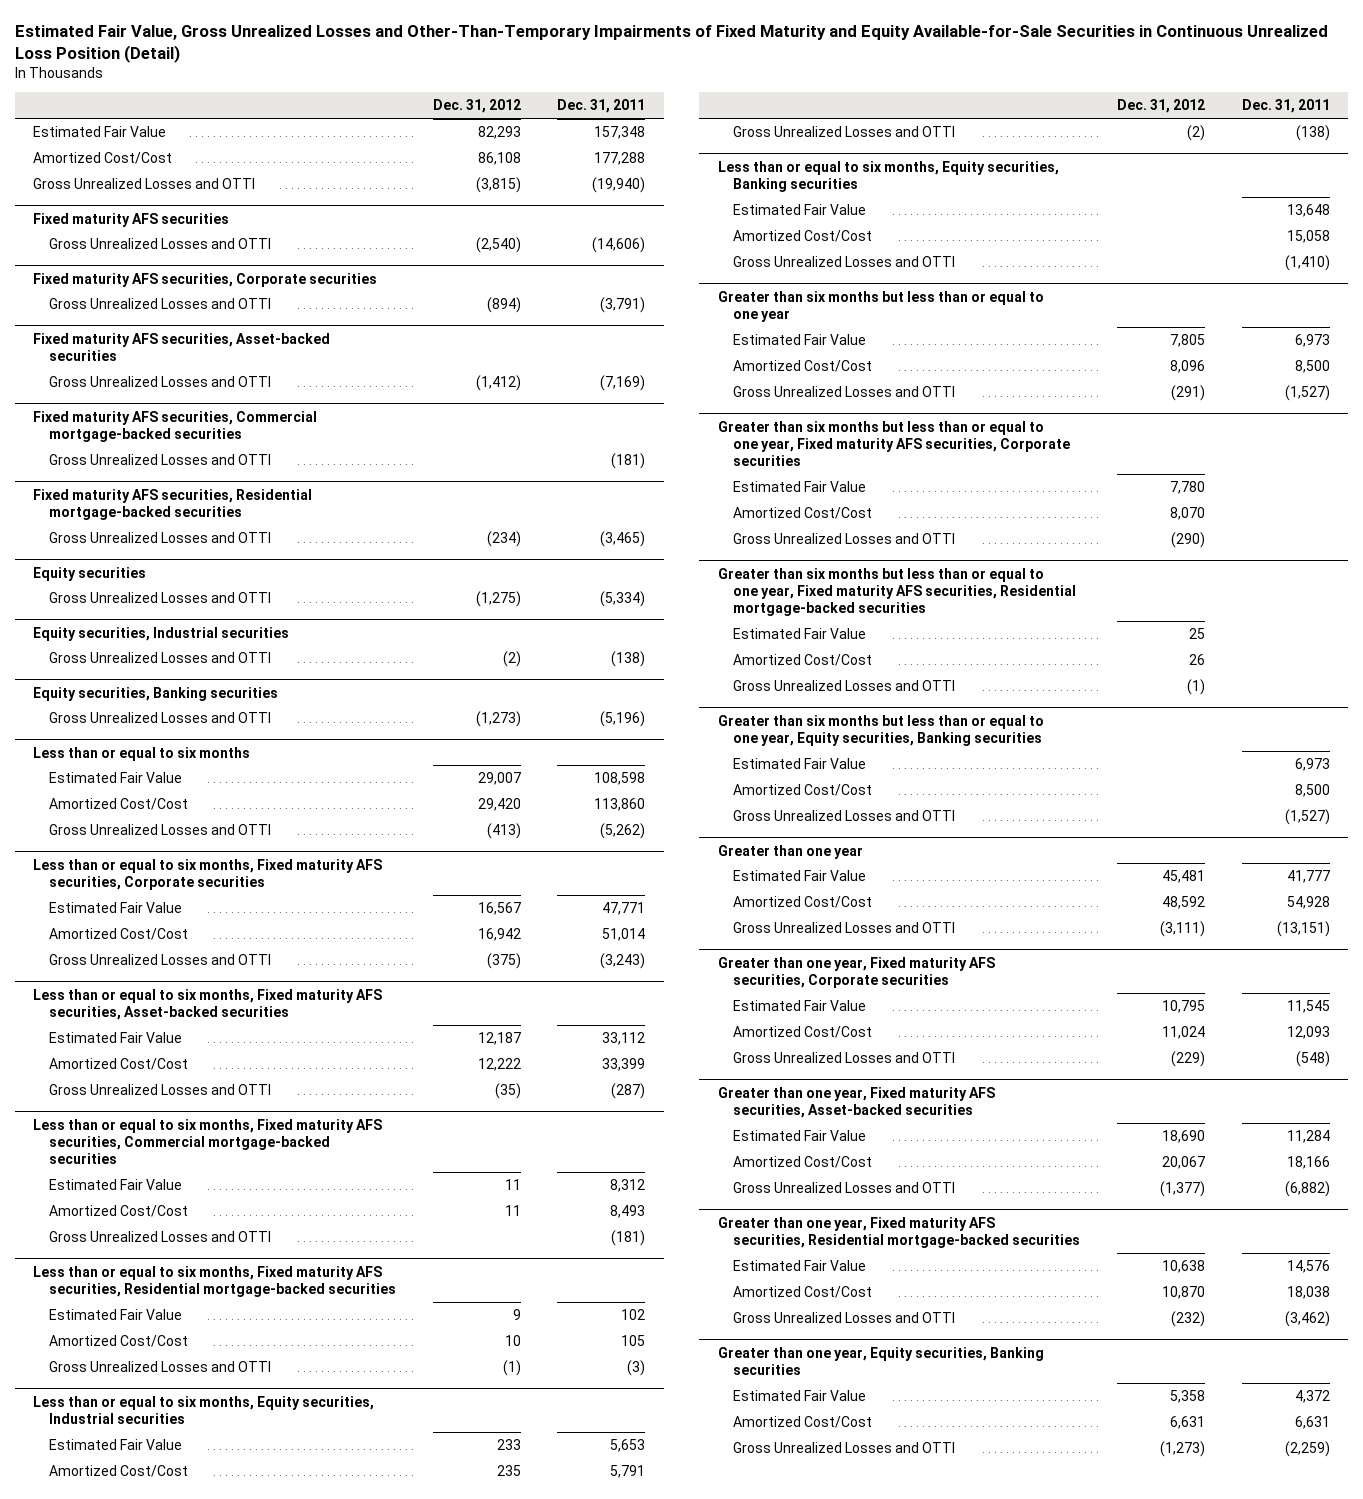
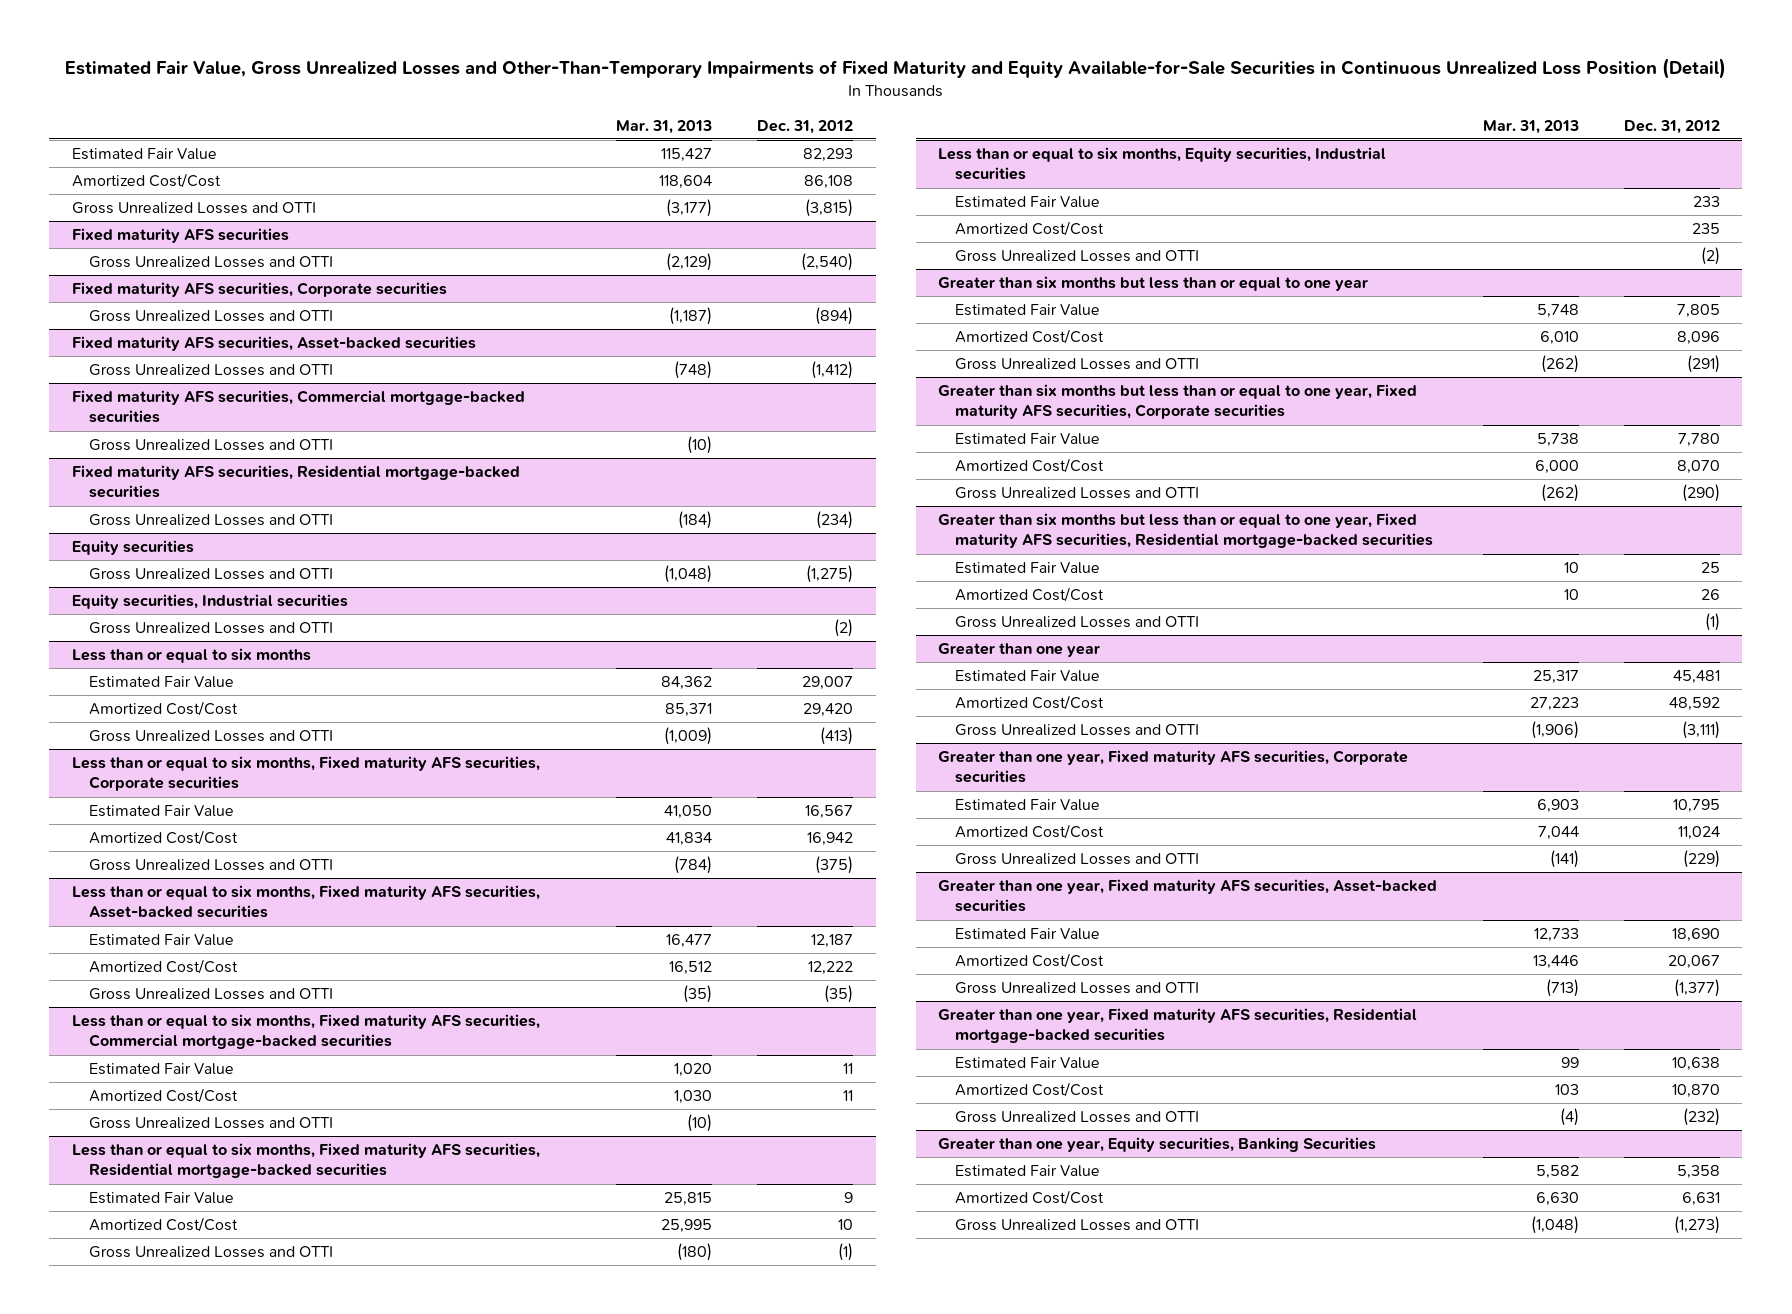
[557,99,646,114] Dec. 31, 2011 -> none
none -> [616,119,713,134] Mar. 31, 2013
[33,686,279,701] Equity securities, Banking securities -> none
[48,711,271,723] Gross Unrealized Losses and OTTI -> none
[717,160,1059,192] Less than or equal to six months, Equity securities, Banking securities -> none
[733,203,867,215] Estimated Fair Value -> none
[733,229,873,242] Amortized Cost/Cost -> none
[733,255,956,267] Gross Unrealized Losses and OTTI -> none
[717,714,1044,746] Greater than six months but less than or equal to one year, Equity securities, Banking securities -> none
[733,757,867,769] Estimated Fair Value -> none
[733,783,873,796] Amortized Cost/Cost -> none
[733,809,956,821] Gross Unrealized Losses and OTTI -> none
[717,1346,1044,1375] Greater than one year, Equity securities, Banking securities -> [938,1137,1377,1153] Greater than one year, Equity securities, Banking Securities

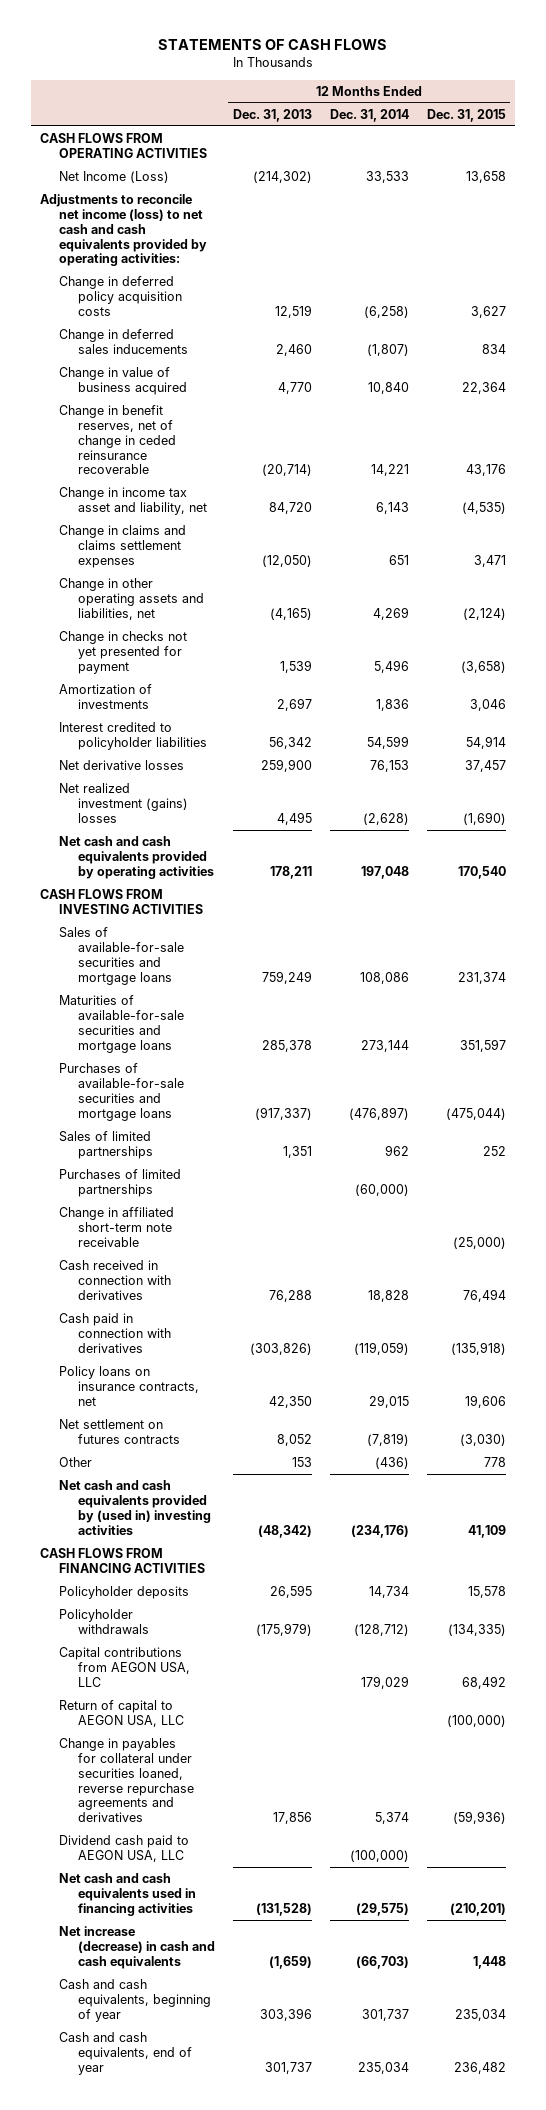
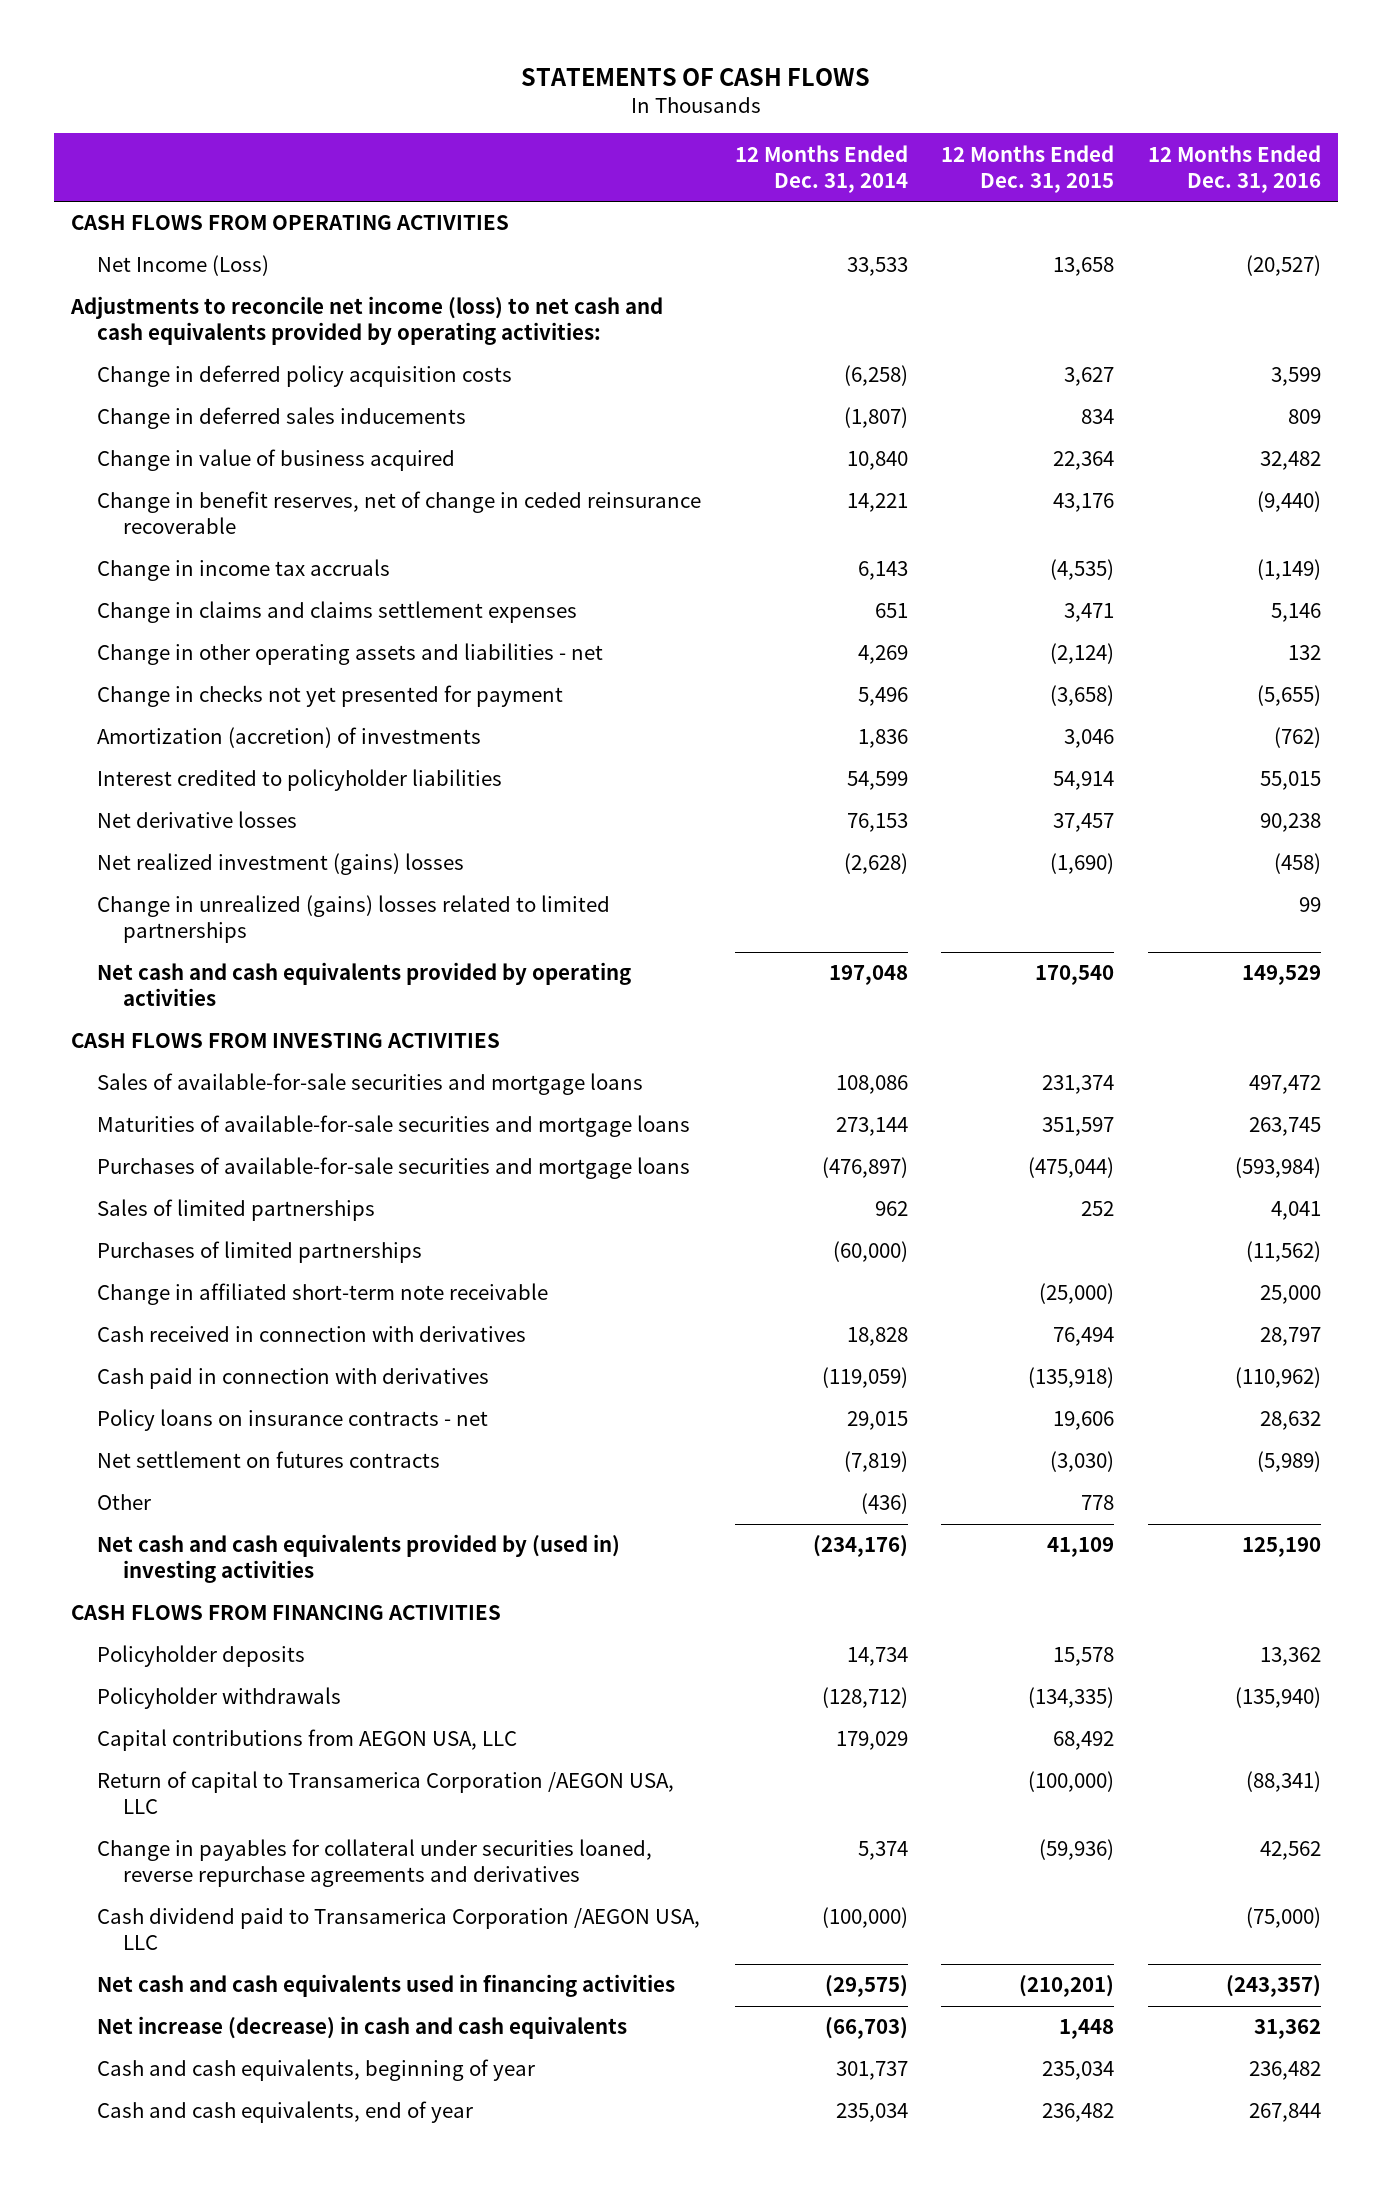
[232,108,312,122] Dec. 31, 2013 -> none
none -> [1147,144,1321,193] 12 Months Ended Dec. 31, 2016
[58,487,207,515] Change in income tax asset and liability, net -> [96,559,390,582] Change in income tax accruals
[58,578,204,620] Change in other operating assets and liabilities, net -> [96,643,603,666] Change in other operating assets and liabilities - net
[58,684,152,709] Amortization of investments -> [96,727,481,749] Amortization (accretion) of investments
none -> [96,895,610,944] Change in unrealized (gains) losses related to limited partnerships
[58,1366,199,1406] Policy loans on insurance contracts, net -> [96,1409,488,1432] Policy loans on insurance contracts - net
[58,1700,184,1727] Return of capital to AEGON USA, LLC -> [96,1771,674,1815] Return of capital to Transamerica Corporation /AEGON USA, LLC
[58,1835,189,1862] Dividend cash paid to AEGON USA, LLC -> [96,1908,700,1951] Cash dividend paid to Transamerica Corporation /AEGON USA, LLC

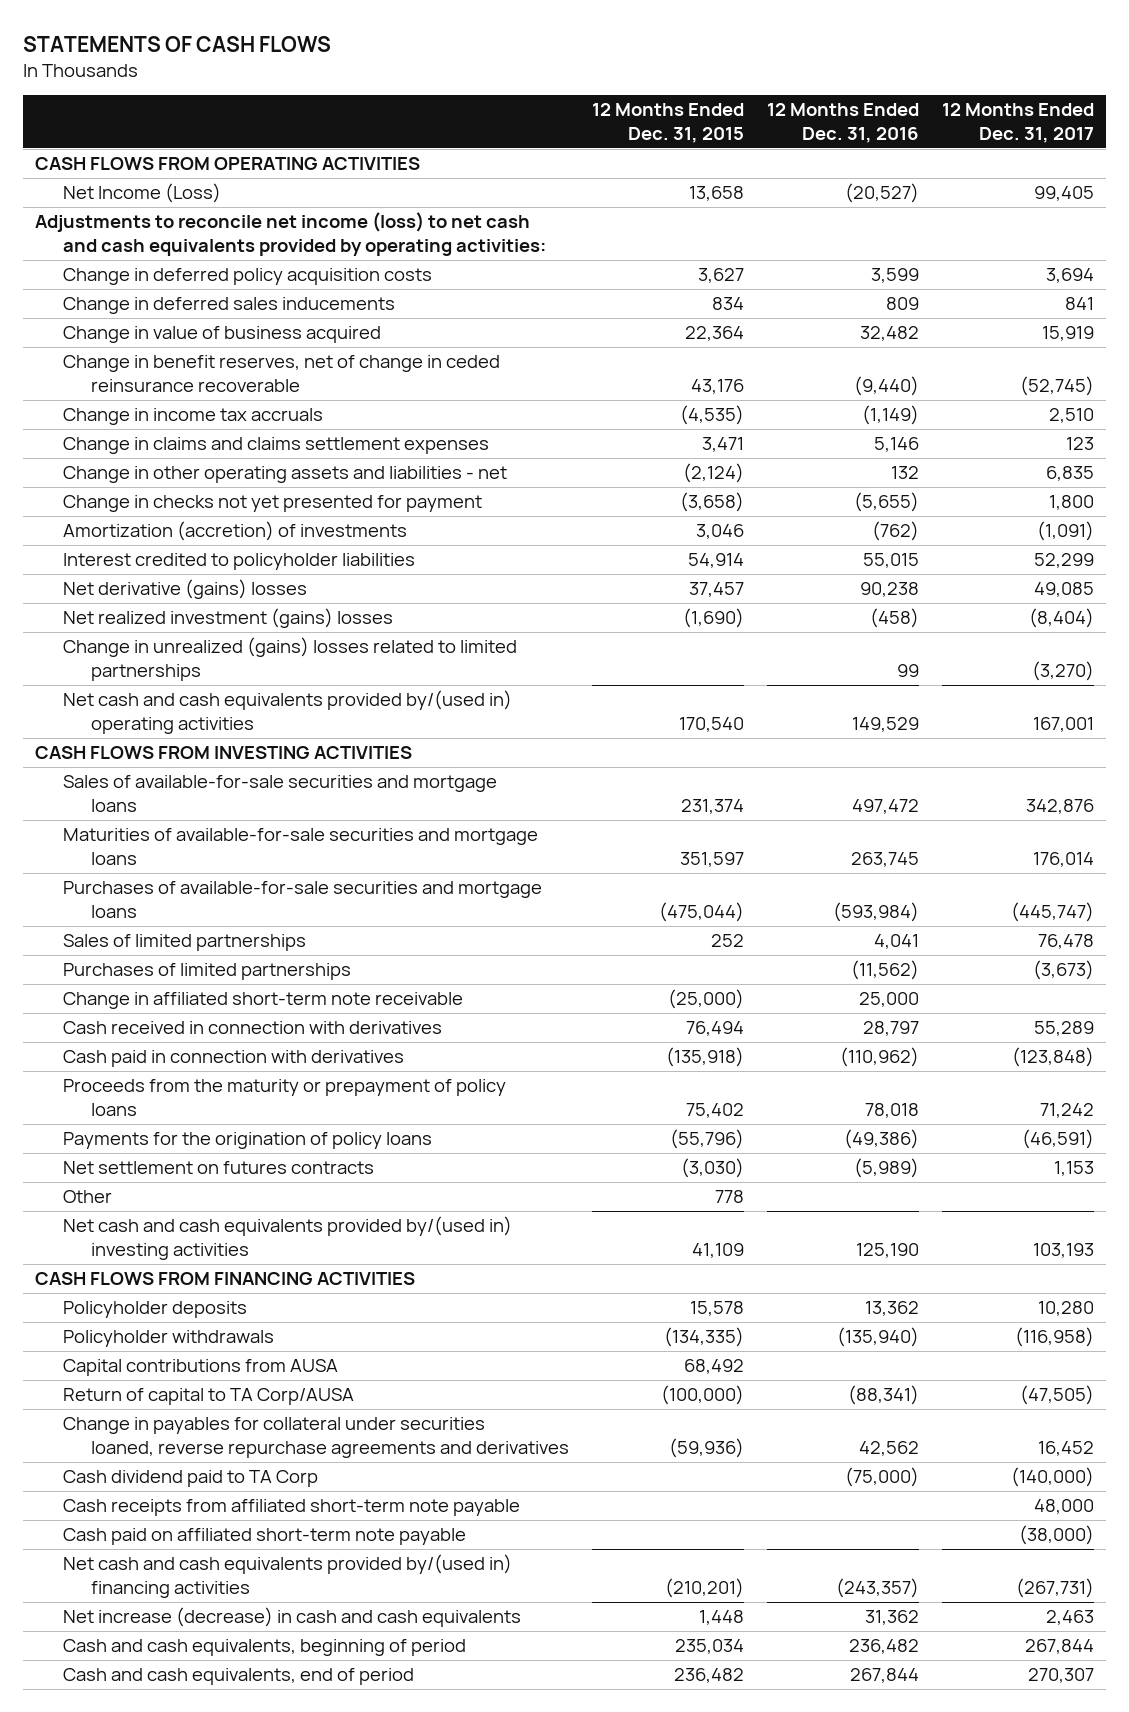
[734,144,908,193] 12 Months Ended Dec. 31, 2014 -> none
none -> [942,103,1095,143] 12 Months Ended Dec. 31, 2017
[96,811,297,829] Net derivative losses -> [62,579,307,600] Net derivative (gains) losses
[96,962,631,1007] Net cash and cash equivalents provided by operating activities -> [62,690,512,734] Net cash and cash equivalents provided by/(used in) operating activities
[96,1409,488,1432] Policy loans on insurance contracts - net -> none
none -> [62,1079,506,1116] Proceeds from the maturity or prepayment of policy loans
none -> [62,1132,432,1150] Payments for the origination of policy loans
[96,1534,620,1584] Net cash and cash equivalents provided by (used in) investing activities -> [62,1216,512,1260] Net cash and cash equivalents provided by/(used in) investing activities
[96,1729,517,1752] Capital contributions from AEGON USA, LLC -> [62,1359,338,1377] Capital contributions from AUSA
[96,1771,674,1815] Return of capital to Transamerica Corporation /AEGON USA, LLC -> [62,1388,354,1406] Return of capital to TA Corp/AUSA
[96,1908,700,1951] Cash dividend paid to Transamerica Corporation /AEGON USA, LLC -> [62,1470,318,1488] Cash dividend paid to TA Corp
none -> [62,1499,520,1517] Cash receipts from affiliated short-term note payable
none -> [62,1528,466,1546] Cash paid on affiliated short-term note payable
[96,1974,675,1998] Net cash and cash equivalents used in financing activities -> [62,1554,512,1598] Net cash and cash equivalents provided by/(used in) financing activities
[96,2059,535,2082] Cash and cash equivalents, beginning of year -> [62,1639,466,1657] Cash and cash equivalents, beginning of period
[96,2101,473,2124] Cash and cash equivalents, end of year -> [62,1668,414,1686] Cash and cash equivalents, end of period

